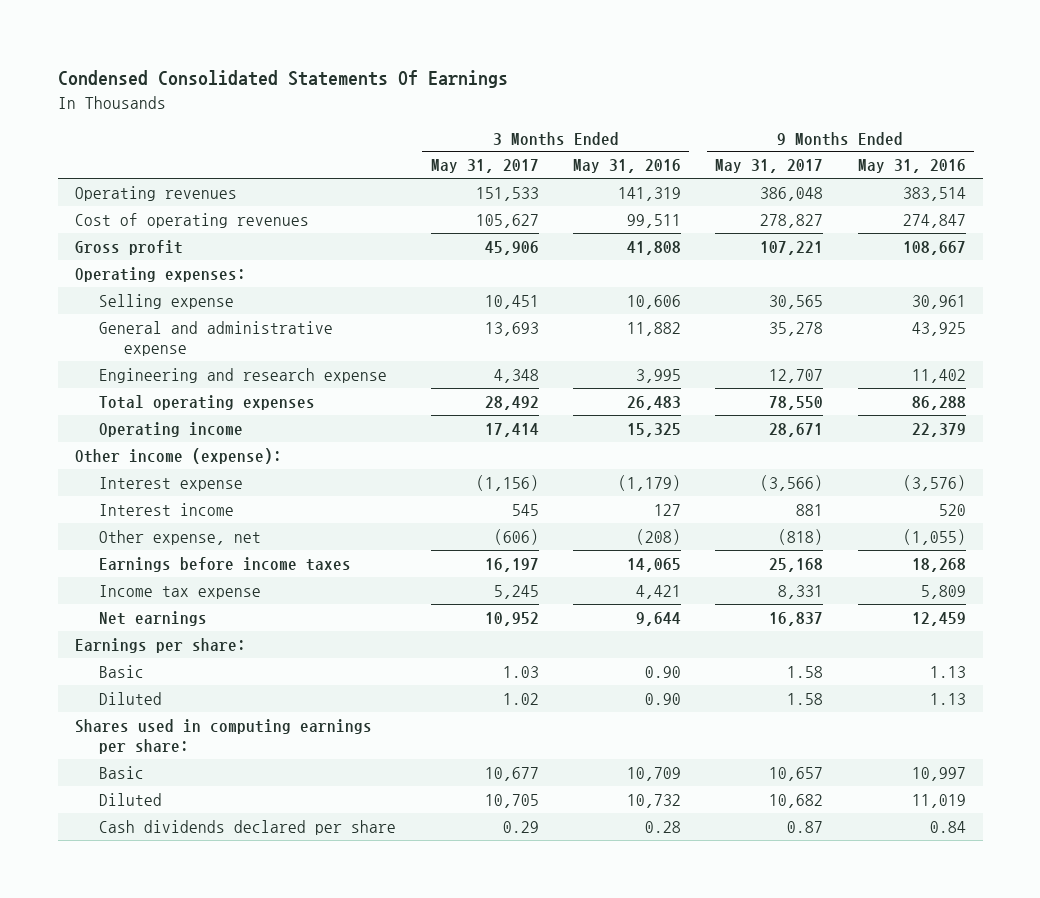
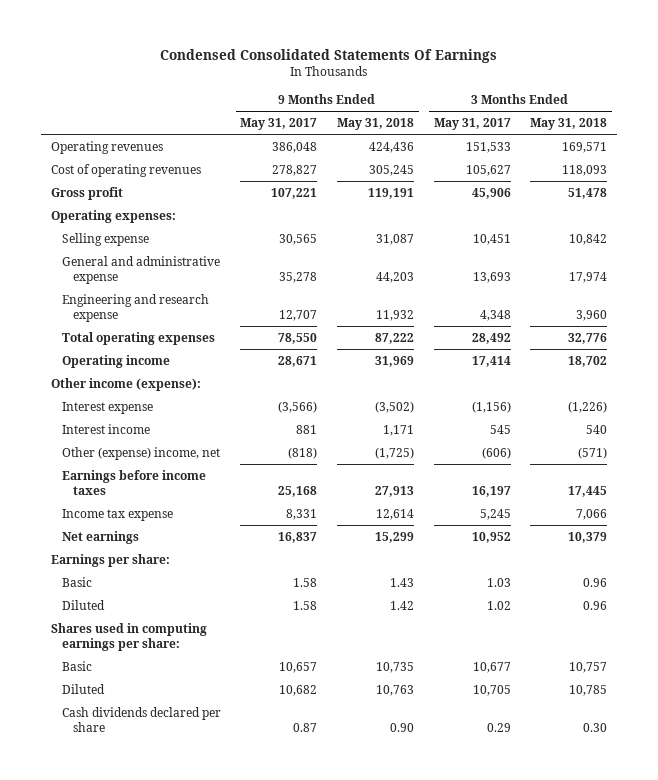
[572,159,681,174] May 31, 2016 -> none
[857,159,966,174] May 31, 2016 -> none
none -> [337,118,415,131] May 31, 2018
none -> [530,118,608,131] May 31, 2018
[99,529,262,545] Other expense, net -> [61,447,220,461] Other (expense) income, net

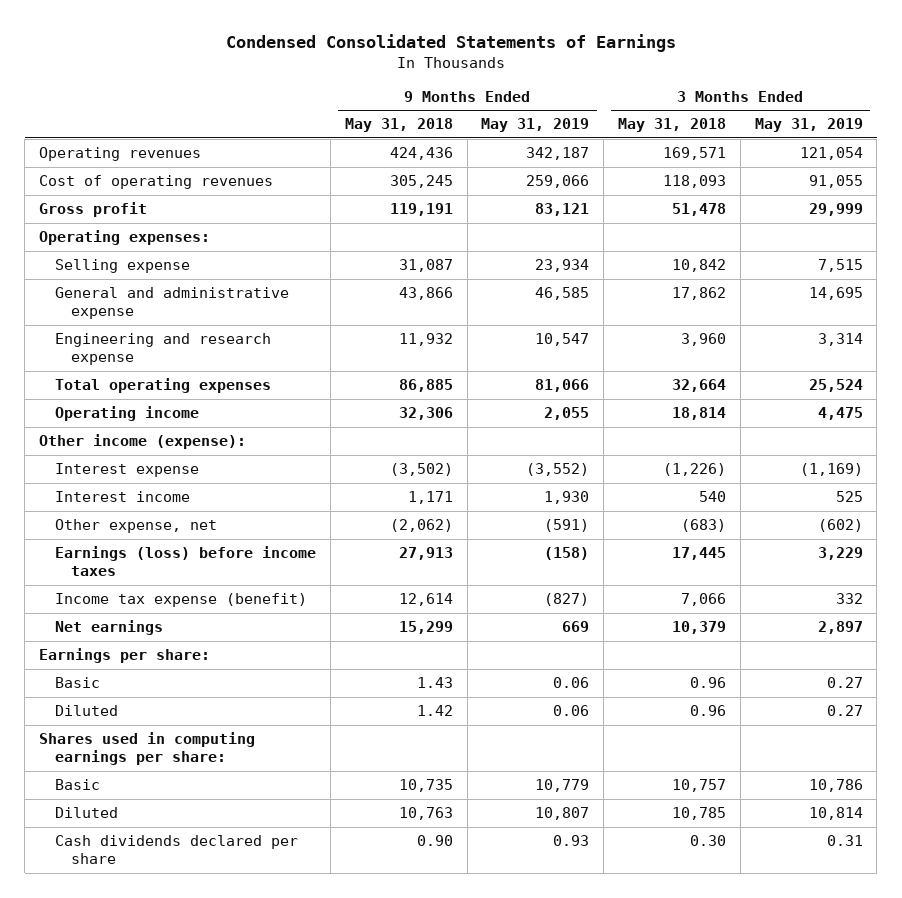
[160,48,498,63] Condensed Consolidated Statements Of Earnings -> [225,33,676,52] Condensed Consolidated Statements of Earnings
[240,118,318,131] May 31, 2017 -> none
[433,118,511,131] May 31, 2017 -> none
none -> [481,118,590,133] May 31, 2019
none -> [754,118,863,133] May 31, 2019
[376,272,415,284] 44,203 -> [398,287,453,301] 43,866
[569,272,608,284] 17,974 -> [671,287,726,301] 17,862
[375,333,415,345] 87,222 -> [398,379,453,393] 86,885
[568,333,608,345] 32,776 -> [671,379,726,393] 32,664
[375,356,415,368] 31,969 -> [398,407,453,421] 32,306
[568,356,608,368] 18,702 -> [671,407,726,421] 18,814
[61,447,220,461] Other (expense) income, net -> [55,519,218,534] Other expense, net
[375,447,415,460] (1,725) -> [389,519,453,533] (2,062)
[578,447,608,460] (571) -> [680,519,726,533] (683)
[61,470,206,496] Earnings before income taxes -> [55,546,317,577] Earnings (loss) before income taxes
[61,509,173,522] Income tax expense -> [55,593,308,608] Income tax expense (benefit)

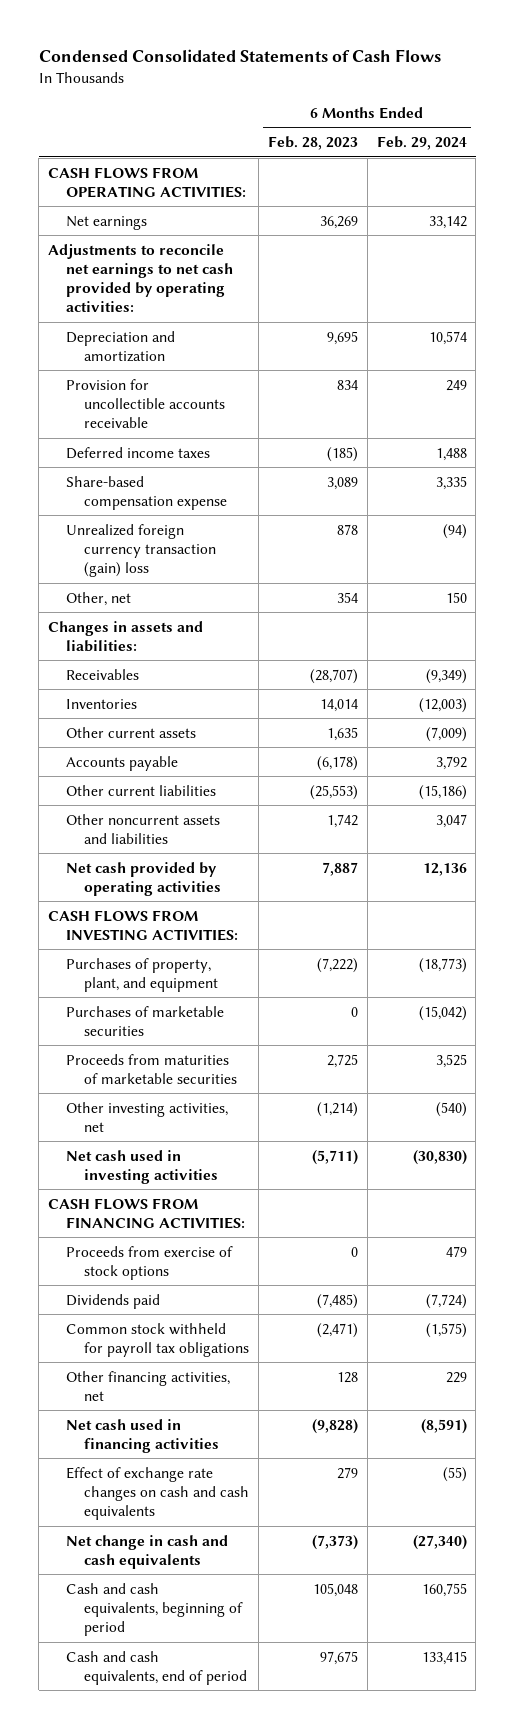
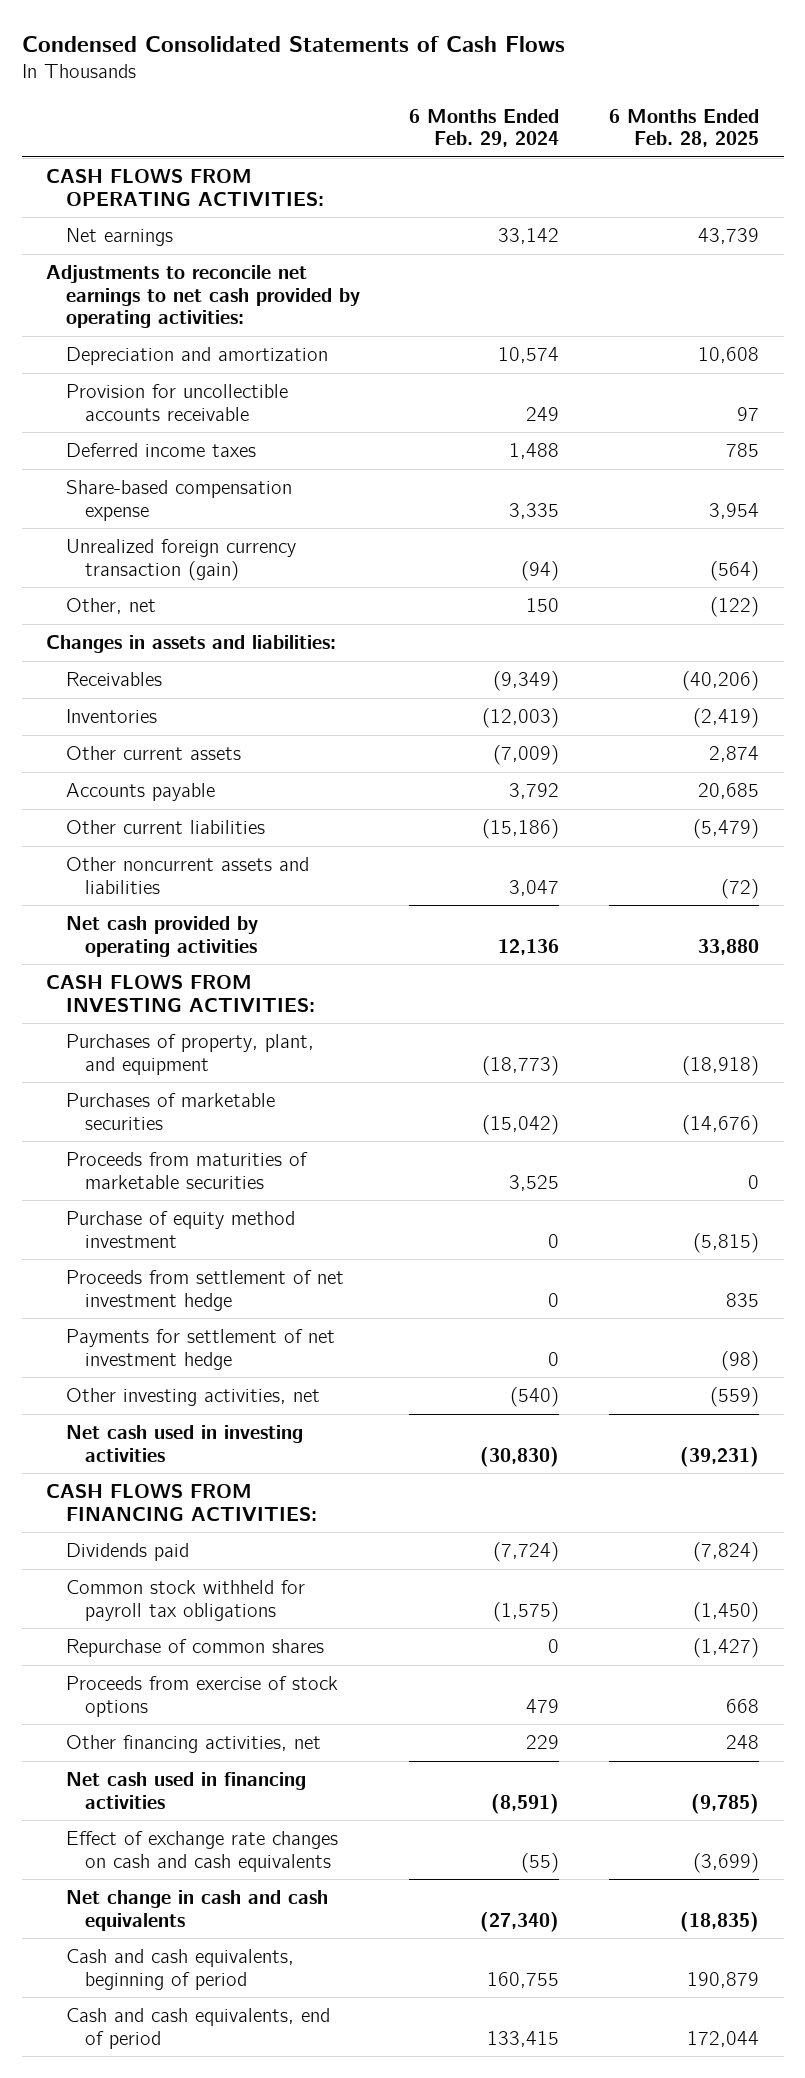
[267,136,358,151] Feb. 28, 2023 -> none
none -> [608,108,759,148] 6 Months Ended Feb. 28, 2025
[65,523,216,577] Unrealized foreign currency transaction (gain) loss -> [65,539,296,581] Unrealized foreign currency transaction (gain)
none -> [65,1211,295,1248] Purchase of equity method investment
none -> [65,1270,344,1311] Proceeds from settlement of net investment hedge
none -> [65,1329,335,1370] Payments for settlement of net investment hedge
none -> [65,1639,324,1658] Repurchase of common shares
[65,1245,233,1280] Proceeds from exercise of stock options -> [65,1676,338,1717] Proceeds from exercise of stock options

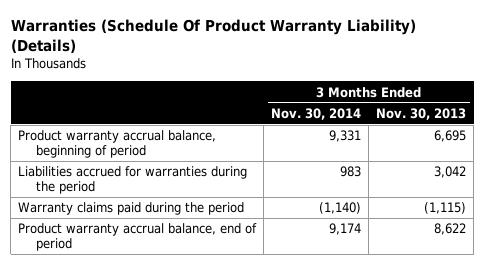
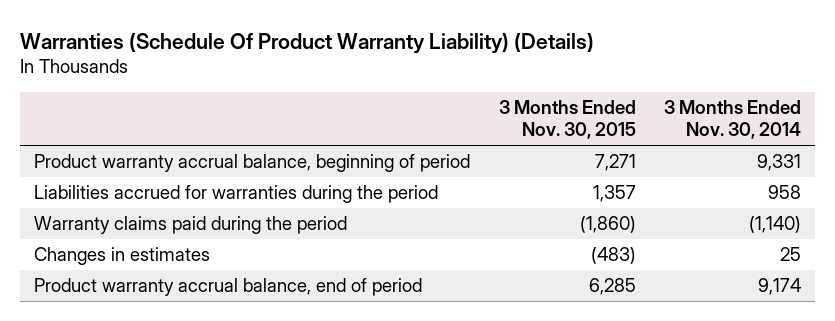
[376,107,467,120] Nov. 30, 2013 -> none
none -> [498,99,636,140] 3 Months Ended Nov. 30, 2015
[340,166,362,178] 983 -> [768,185,802,200] 958
none -> [34,247,211,266] Changes in estimates

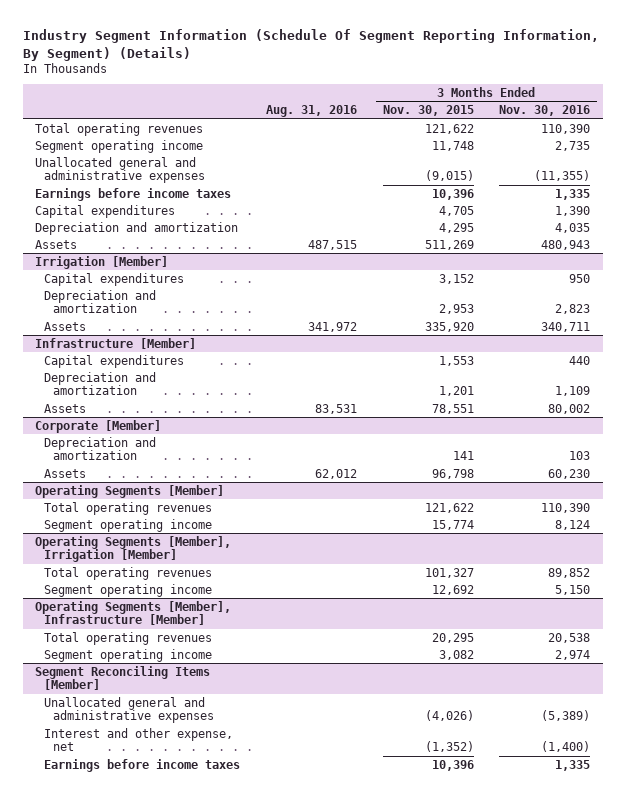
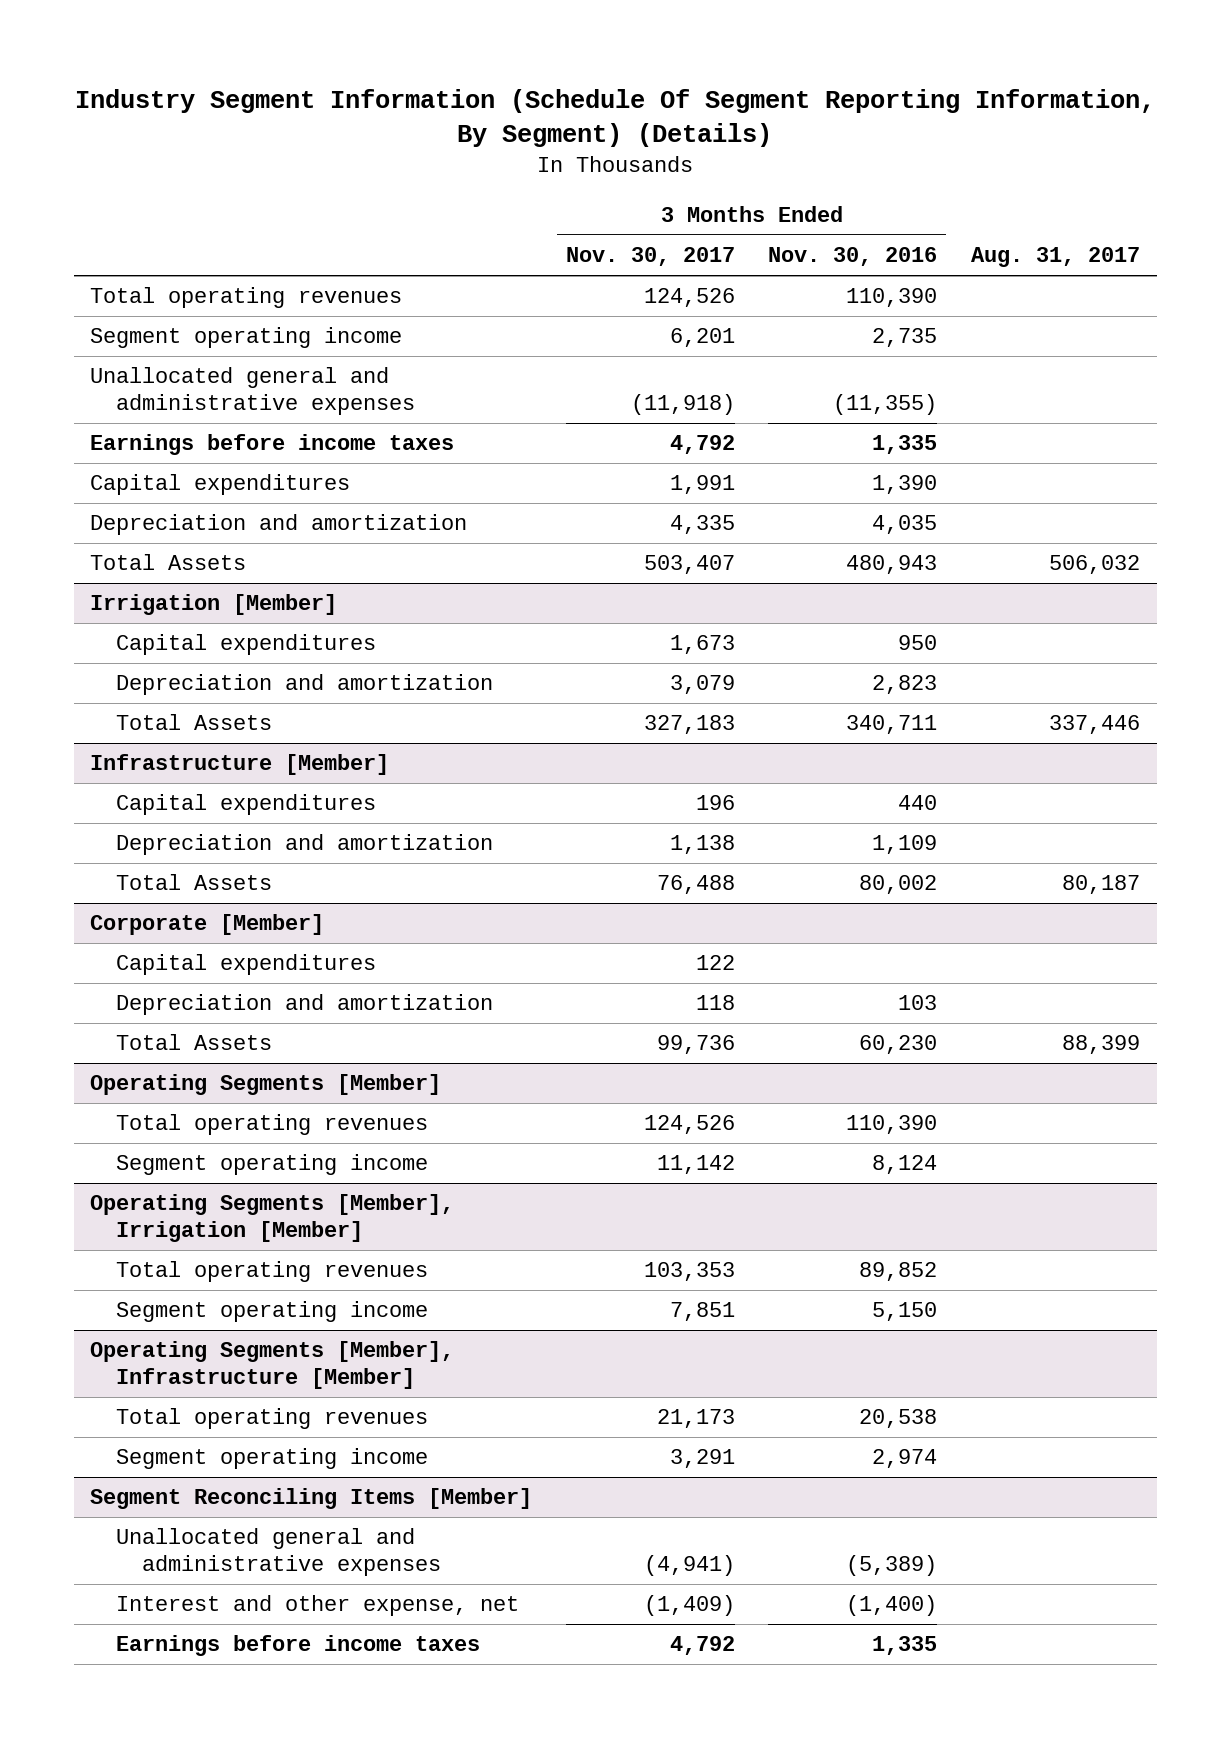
[265,105,357,118] Aug. 31, 2016 -> none
[382,105,474,117] Nov. 30, 2015 -> none
none -> [565,247,735,267] Nov. 30, 2017
none -> [970,247,1140,268] Aug. 31, 2017
[35,239,78,249] Assets -> [90,554,247,571] Total Assets
[44,321,87,331] Assets -> [116,714,273,731] Total Assets
[44,403,87,413] Assets -> [116,874,273,891] Total Assets
none -> [116,954,377,976] Capital expenditures
[44,468,87,478] Assets -> [116,1034,273,1051] Total Assets

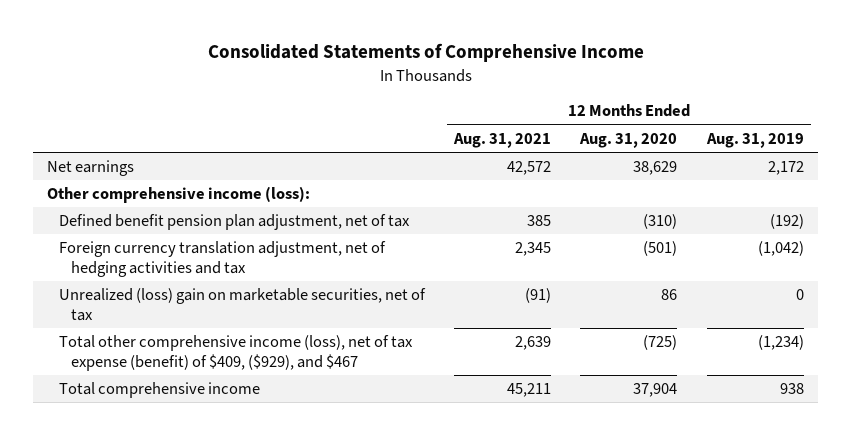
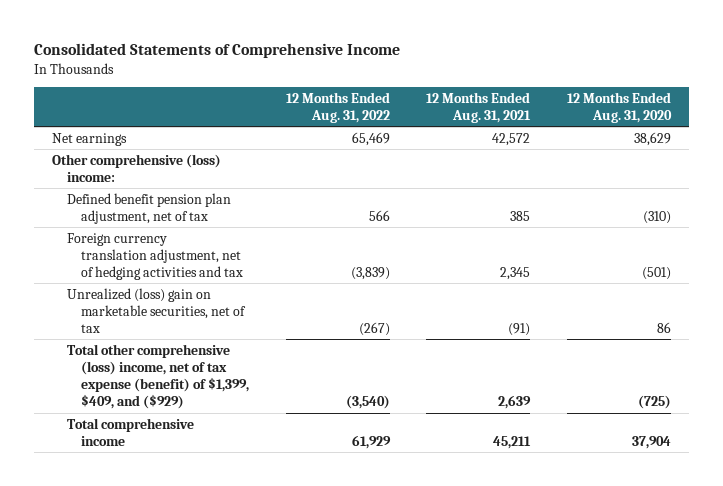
[705,132,804,148] Aug. 31, 2019 -> none
none -> [285,91,390,124] 12 Months Ended Aug. 31, 2022
[47,186,311,204] Other comprehensive income (loss): -> [52,153,222,182] Other comprehensive (loss) income:
[58,335,413,372] Total other comprehensive income (loss), net of tax expense (benefit) of $409, ($929), and $467 -> [66,343,250,410] Total other comprehensive (loss) income, net of tax expense (benefit) of $1,399, $409, and ($929)

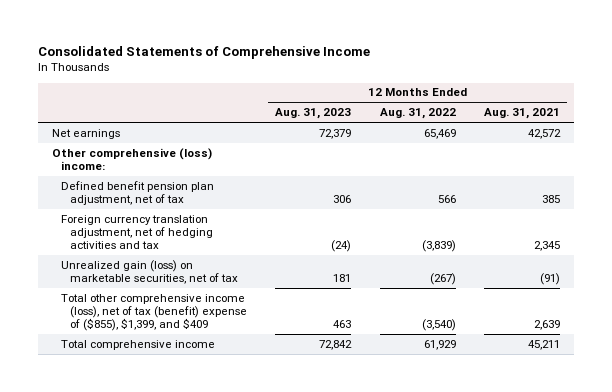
[567,91,673,124] 12 Months Ended Aug. 31, 2020 -> none
none -> [275,108,352,120] Aug. 31, 2023
[66,287,247,334] Unrealized (loss) gain on marketable securities, net of tax -> [61,259,239,285] Unrealized gain (loss) on marketable securities, net of tax
[66,343,250,410] Total other comprehensive (loss) income, net of tax expense (benefit) of $1,399, $409, and ($929) -> [61,293,248,332] Total other comprehensive income (loss), net of tax (benefit) expense of ($855), $1,399, and $409

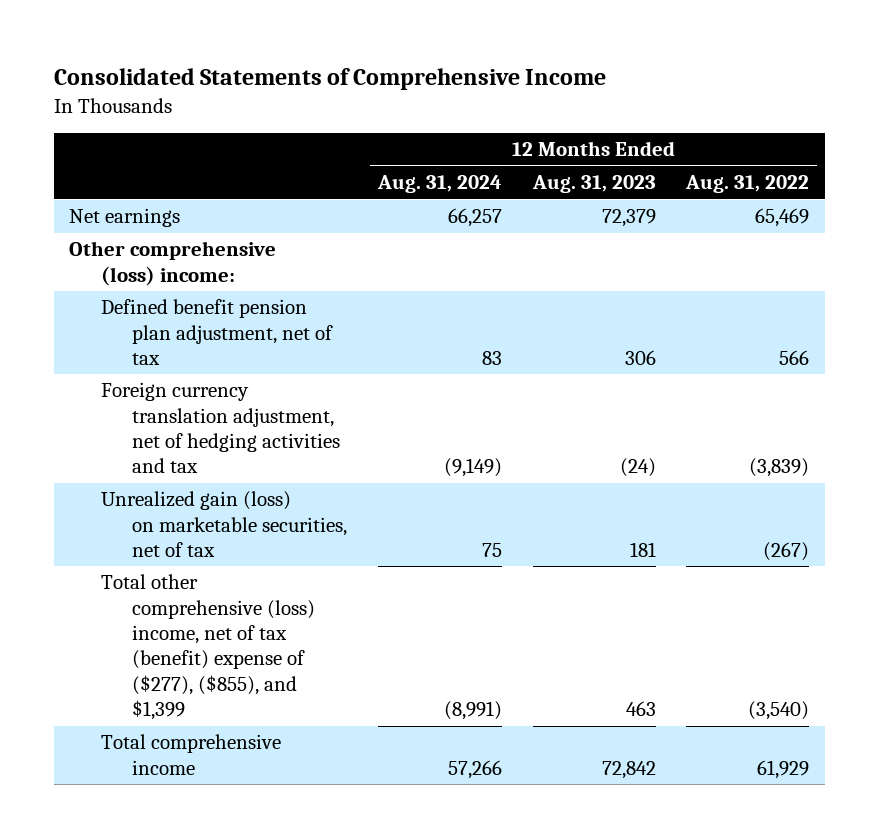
[483,108,560,120] Aug. 31, 2021 -> none
none -> [376,175,502,194] Aug. 31, 2024
[61,293,248,332] Total other comprehensive income (loss), net of tax (benefit) expense of ($855), $1,399, and $409 -> [100,574,316,721] Total other comprehensive (loss) income, net of tax (benefit) expense of ($277), ($855), and $1,399

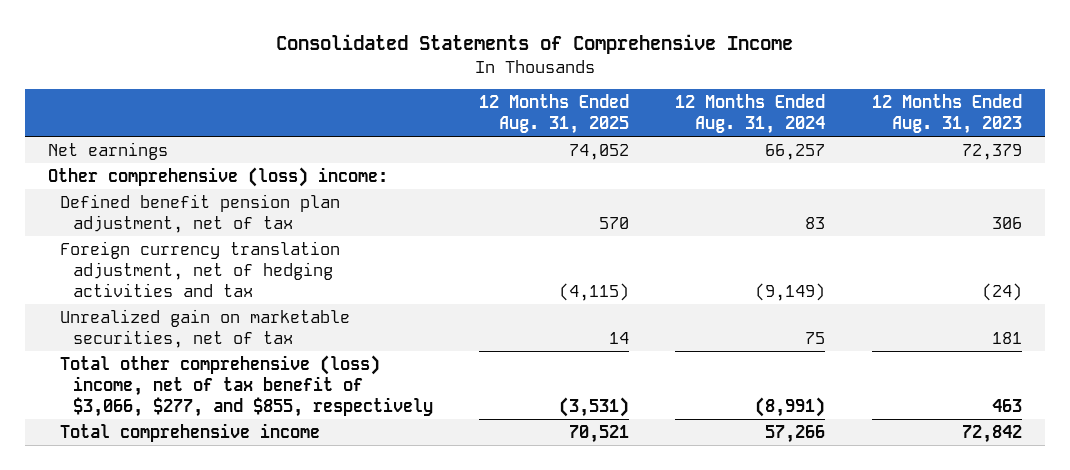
[685,175,810,194] Aug. 31, 2022 -> none
none -> [479,93,630,134] 12 Months Ended Aug. 31, 2025
[100,491,348,558] Unrealized gain (loss) on marketable securities, net of tax -> [60,308,351,348] Unrealized gain on marketable securities, net of tax
[100,574,316,721] Total other comprehensive (loss) income, net of tax (benefit) expense of ($277), ($855), and $1,399 -> [60,354,433,417] Total other comprehensive (loss) income, net of tax benefit of $3,066, $277, and $855, respectively

